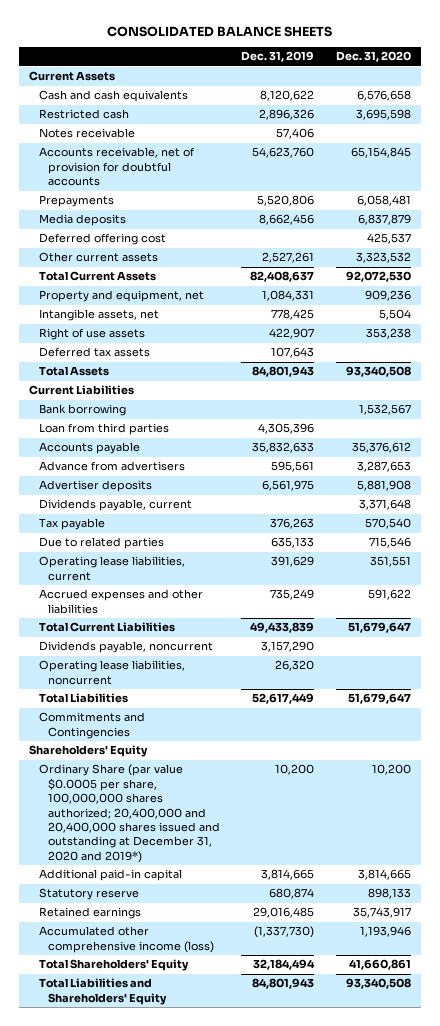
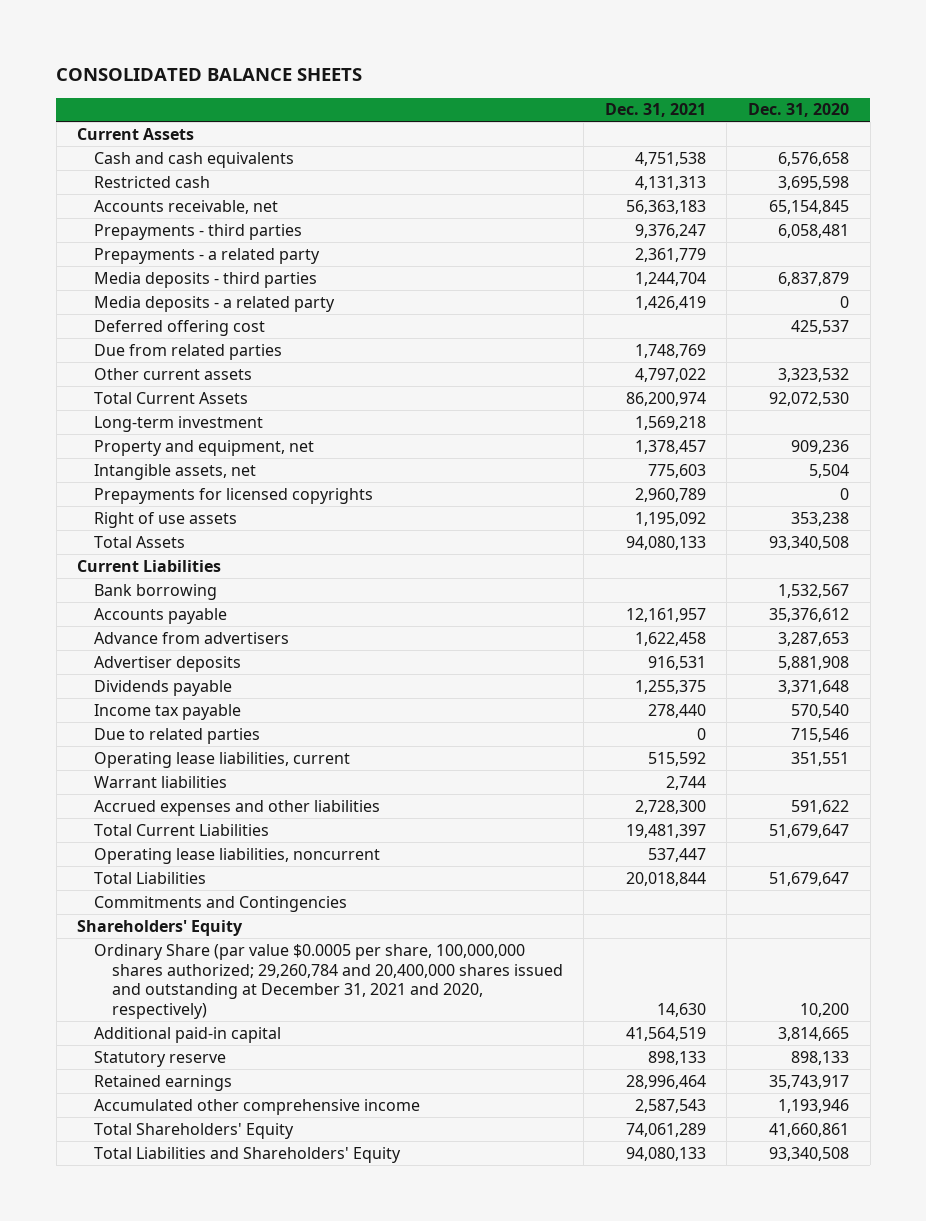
[241,51,315,63] Dec. 31, 2019 -> none
none -> [604,103,706,118] Dec. 31, 2021
[38,128,135,139] Notes receivable -> none
[38,147,195,187] Accounts receivable, net of provision for doubtful accounts -> [94,199,279,214] Accounts receivable, net
[38,195,114,208] Prepayments -> [94,223,303,240] Prepayments - third parties
none -> [94,247,321,264] Prepayments - a related party
[38,214,126,227] Media deposits -> [94,271,318,288] Media deposits - third parties
none -> [94,295,336,312] Media deposits - a related party
none -> [94,343,283,360] Due from related parties
none -> [94,415,264,432] Long-term investment
none -> [94,487,374,504] Prepayments for licensed copyrights
[38,347,150,358] Deferred tax assets -> none
[38,423,169,436] Loan from third parties -> none
[38,499,192,512] Dividends payable, current -> [94,679,233,696] Dividends payable
[38,518,105,531] Tax payable -> [94,703,242,720] Income tax payable
none -> [94,775,228,788] Warrant liabilities
[38,641,213,654] Dividends payable, noncurrent -> none
[38,764,220,863] Ordinary Share (par value $0.0005 per share, 100,000,000 shares authorized; 20,400,000 and 20,400,000 shares issued and outstanding at December 31, 2020 and 2019*) -> [94,943,563,1020] Ordinary Share (par value $0.0005 per share, 100,000,000 shares authorized; 29,260,784 and 20,400,000 shares issued and outstanding at December 31, 2021 and 2020, respectively)
[38,926,214,953] Accumulated other comprehensive income (loss) -> [94,1098,421,1115] Accumulated other comprehensive income

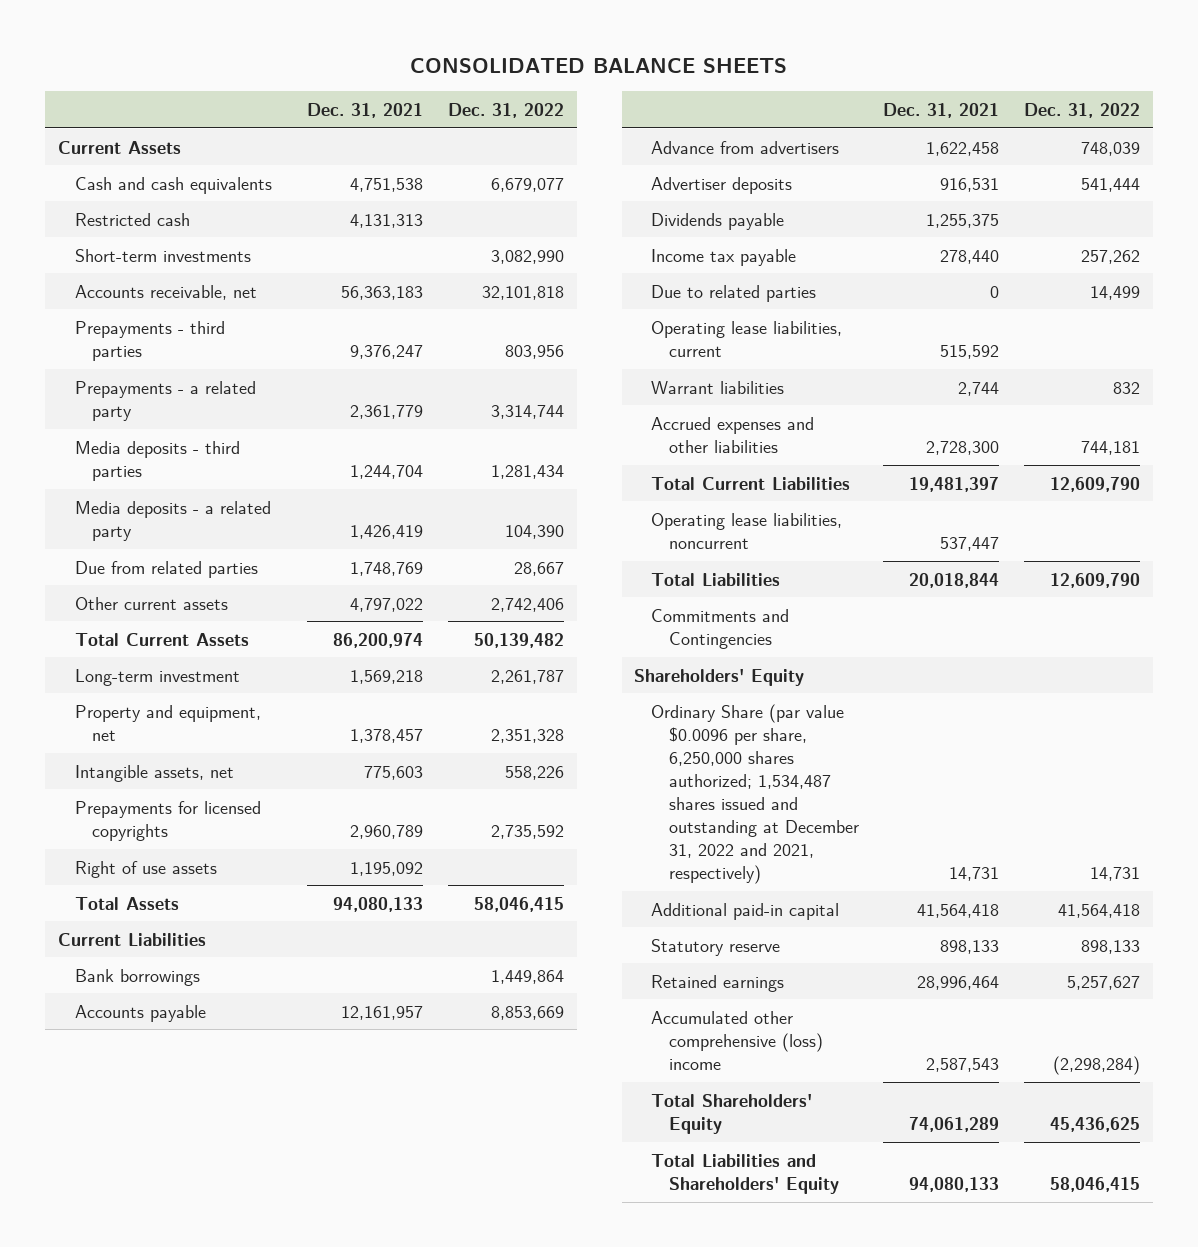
[748,103,850,118] Dec. 31, 2020 -> none
none -> [448,102,565,118] Dec. 31, 2022
none -> [75,248,252,262] Short-term investments
[94,319,266,336] Deferred offering cost -> none
[94,583,218,600] Bank borrowing -> [75,968,201,986] Bank borrowings
[94,943,563,1020] Ordinary Share (par value $0.0005 per share, 100,000,000 shares authorized; 29,260,784 and 20,400,000 shares issued and outstanding at December 31, 2021 and 2020, respectively) -> [651,703,859,885] Ordinary Share (par value $0.0096 per share, 6,250,000 shares authorized; 1,534,487 shares issued and outstanding at December 31, 2022 and 2021, respectively)
[656,1003,706,1018] 14,630 -> [949,867,1000,882] 14,731
[625,1026,706,1041] 41,564,519 -> [917,903,1000,918] 41,564,418
[94,1098,421,1115] Accumulated other comprehensive income -> [651,1010,823,1070] Accumulated other comprehensive (loss) income

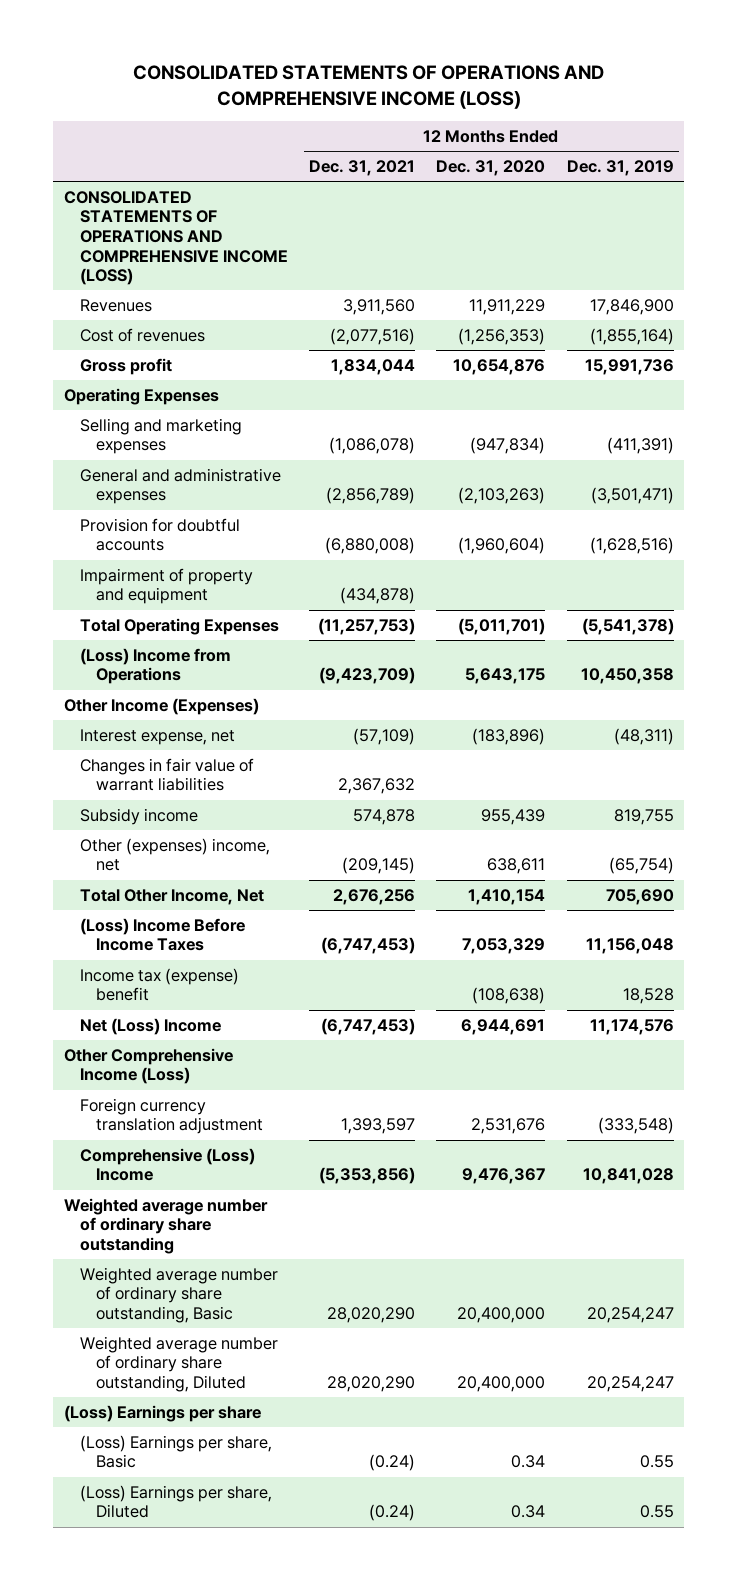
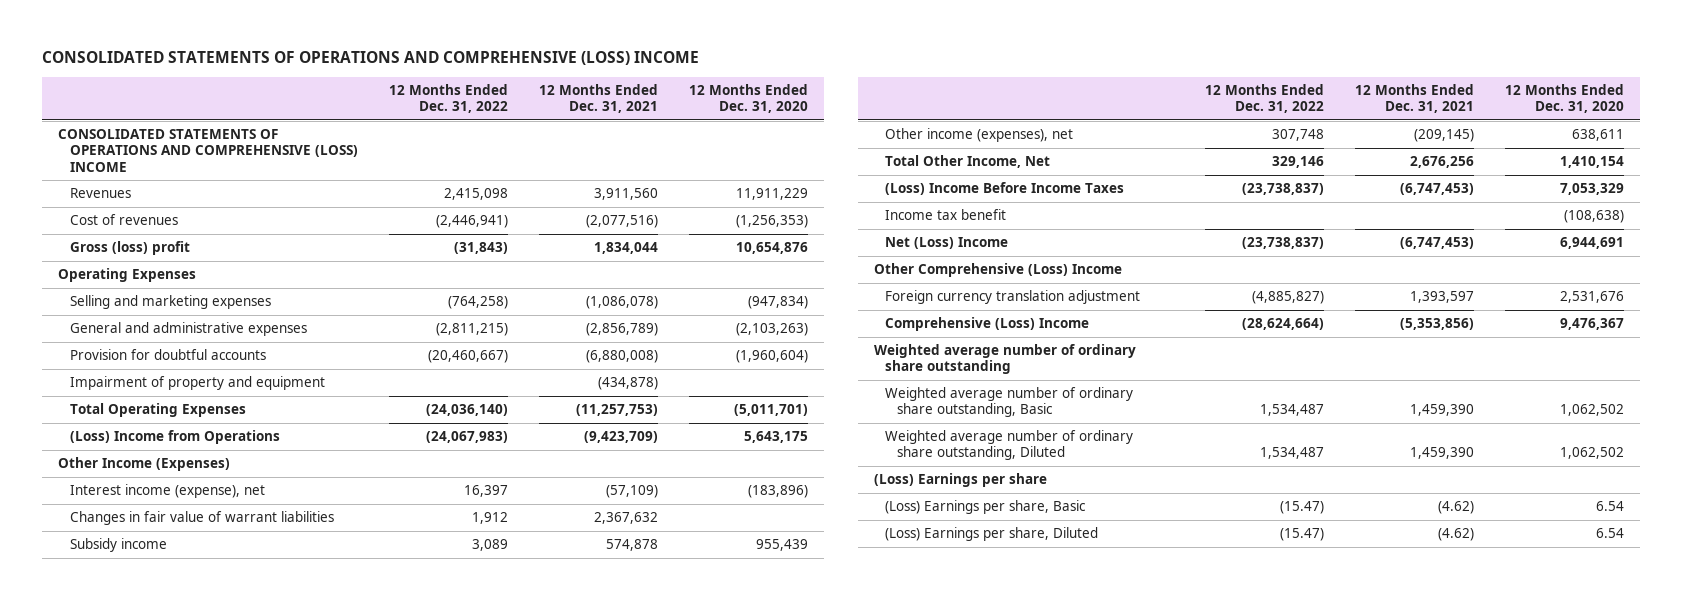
[132,64,604,109] CONSOLIDATED STATEMENTS OF OPERATIONS AND COMPREHENSIVE INCOME (LOSS) -> [42,51,700,66] CONSOLIDATED STATEMENTS OF OPERATIONS AND COMPREHENSIVE (LOSS) INCOME
[566,160,674,177] Dec. 31, 2019 -> none
none -> [389,84,509,114] 12 Months Ended Dec. 31, 2022
[63,190,288,286] CONSOLIDATED STATEMENTS OF OPERATIONS AND COMPREHENSIVE INCOME (LOSS) -> [57,129,358,172] CONSOLIDATED STATEMENTS OF OPERATIONS AND COMPREHENSIVE (LOSS) INCOME
[79,357,172,375] Gross profit -> [69,241,190,256] Gross (loss) profit
[79,728,235,745] Interest expense, net -> [69,484,265,499] Interest income (expense), net
[79,837,270,872] Other (expenses) income, net -> [885,128,1074,143] Other income (expenses), net
[79,967,239,1002] Income tax (expense) benefit -> [885,209,1007,221] Income tax benefit
[63,1047,233,1085] Other Comprehensive Income (Loss) -> [873,263,1122,278] Other Comprehensive (Loss) Income
[327,1307,416,1324] 28,020,290 -> [1409,404,1474,417] 1,459,390
[457,1307,546,1324] 20,400,000 -> [1560,404,1625,417] 1,062,502
[327,1376,416,1393] 28,020,290 -> [1409,447,1474,460] 1,459,390
[457,1376,546,1393] 20,400,000 -> [1560,447,1625,460] 1,062,502
[369,1454,416,1472] (0.24) -> [1437,501,1474,515] (4.62)
[511,1455,546,1469] 0.34 -> [1596,501,1625,512] 6.54
[369,1504,416,1522] (0.24) -> [1437,528,1474,542] (4.62)
[511,1505,546,1519] 0.34 -> [1596,528,1625,539] 6.54

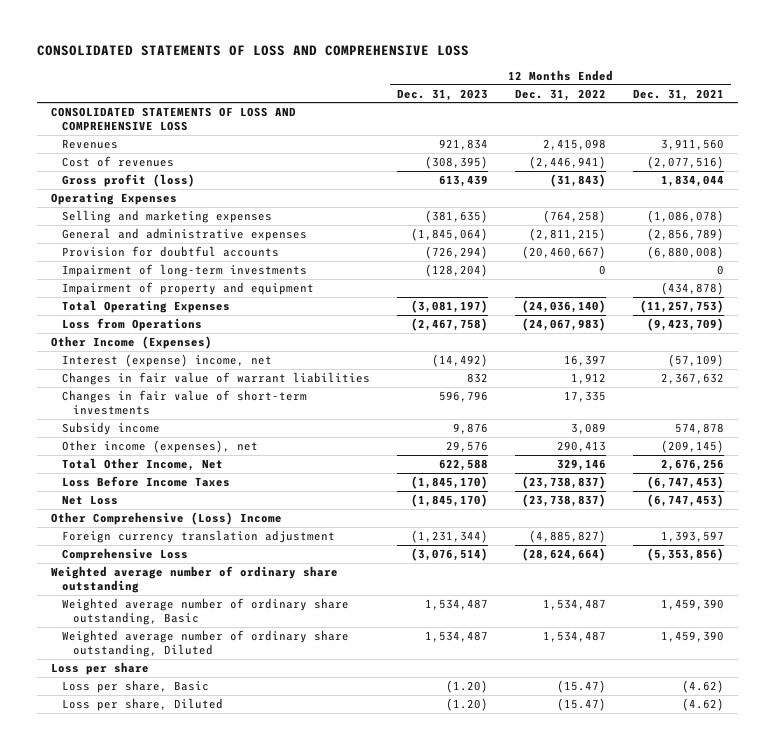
[42,51,700,66] CONSOLIDATED STATEMENTS OF OPERATIONS AND COMPREHENSIVE (LOSS) INCOME -> [37,45,470,57] CONSOLIDATED STATEMENTS OF LOSS AND COMPREHENSIVE LOSS
[689,84,809,114] 12 Months Ended Dec. 31, 2020 -> none
none -> [397,88,489,101] Dec. 31, 2023
[57,129,358,172] CONSOLIDATED STATEMENTS OF OPERATIONS AND COMPREHENSIVE (LOSS) INCOME -> [50,106,296,132] CONSOLIDATED STATEMENTS OF LOSS AND COMPREHENSIVE LOSS
[69,241,190,256] Gross (loss) profit -> [62,173,196,187] Gross profit (loss)
none -> [62,263,308,277] Impairment of long-term investments
[69,430,280,445] (Loss) Income from Operations -> [62,317,203,331] Loss from Operations
[69,484,265,499] Interest income (expense), net -> [62,353,273,367] Interest (expense) income, net
none -> [62,389,308,416] Changes in fair value of short-term investments
[1271,129,1324,142] 307,748 -> [557,440,607,452] 290,413
[885,209,1007,221] Income tax benefit -> none
[885,182,1125,196] (Loss) Income Before Income Taxes -> [62,475,231,487] Loss Before Income Taxes
[885,237,1009,250] Net (Loss) Income -> [62,494,119,505] Net Loss
[885,317,1090,332] Comprehensive (Loss) Income -> [62,547,189,561] Comprehensive Loss
[873,473,1047,488] (Loss) Earnings per share -> [50,661,149,675] Loss per share
[885,500,1087,515] (Loss) Earnings per share, Basic -> [62,679,210,693] Loss per share, Basic
[885,527,1099,542] (Loss) Earnings per share, Diluted -> [62,697,224,711] Loss per share, Diluted

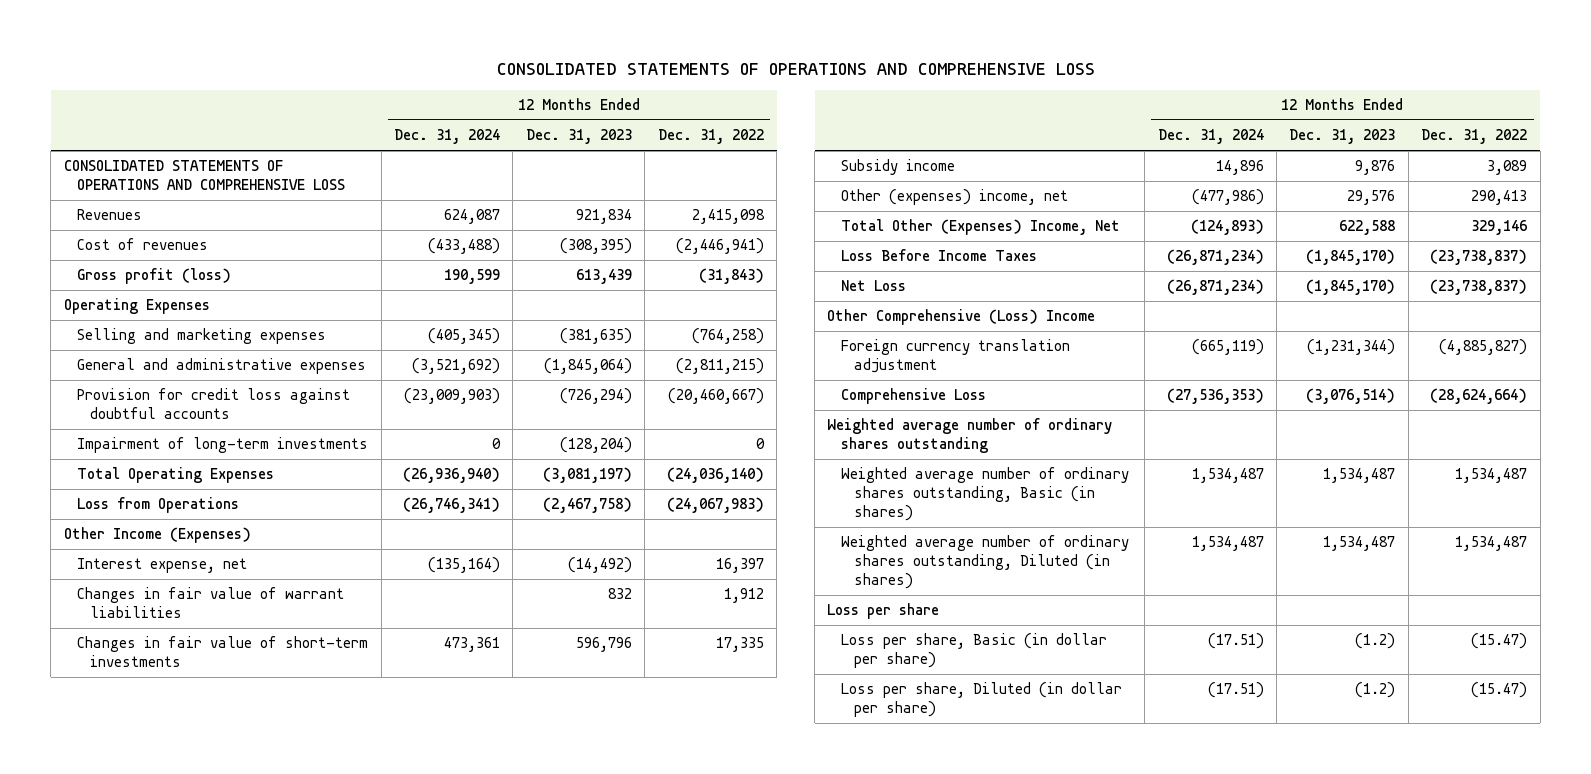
[37,45,470,57] CONSOLIDATED STATEMENTS OF LOSS AND COMPREHENSIVE LOSS -> [496,62,1095,75] CONSOLIDATED STATEMENTS OF OPERATIONS AND COMPREHENSIVE LOSS
[633,88,725,101] Dec. 31, 2021 -> none
none -> [393,129,500,145] Dec. 31, 2024
[50,106,296,132] CONSOLIDATED STATEMENTS OF LOSS AND COMPREHENSIVE LOSS -> [63,160,346,191] CONSOLIDATED STATEMENTS OF OPERATIONS AND COMPREHENSIVE LOSS
[62,245,280,257] Provision for doubtful accounts -> [77,388,351,420] Provision for credit loss against doubtful accounts
[62,281,315,295] Impairment of property and equipment -> none
[62,353,273,367] Interest (expense) income, net -> [77,558,248,574] Interest expense, net
[62,439,259,453] Other income (expenses), net -> [840,189,1068,206] Other (expenses) income, net
[62,457,224,471] Total Other Income, Net -> [840,219,1120,236] Total Other (Expenses) Income, Net
[50,565,338,594] Weighted average number of ordinary share outstanding -> [827,418,1113,454] Weighted average number of ordinary shares outstanding
[62,597,350,626] Weighted average number of ordinary share outstanding, Basic -> [840,467,1129,522] Weighted average number of ordinary shares outstanding, Basic (in shares)
[62,629,350,658] Weighted average number of ordinary share outstanding, Diluted -> [840,535,1129,590] Weighted average number of ordinary shares outstanding, Diluted (in shares)
[62,679,210,693] Loss per share, Basic -> [840,633,1107,669] Loss per share, Basic (in dollar per share)
[446,679,489,693] (1.20) -> [1355,633,1396,650] (1.2)
[62,697,224,711] Loss per share, Diluted -> [840,682,1122,718] Loss per share, Diluted (in dollar per share)
[446,697,489,711] (1.20) -> [1355,682,1396,699] (1.2)

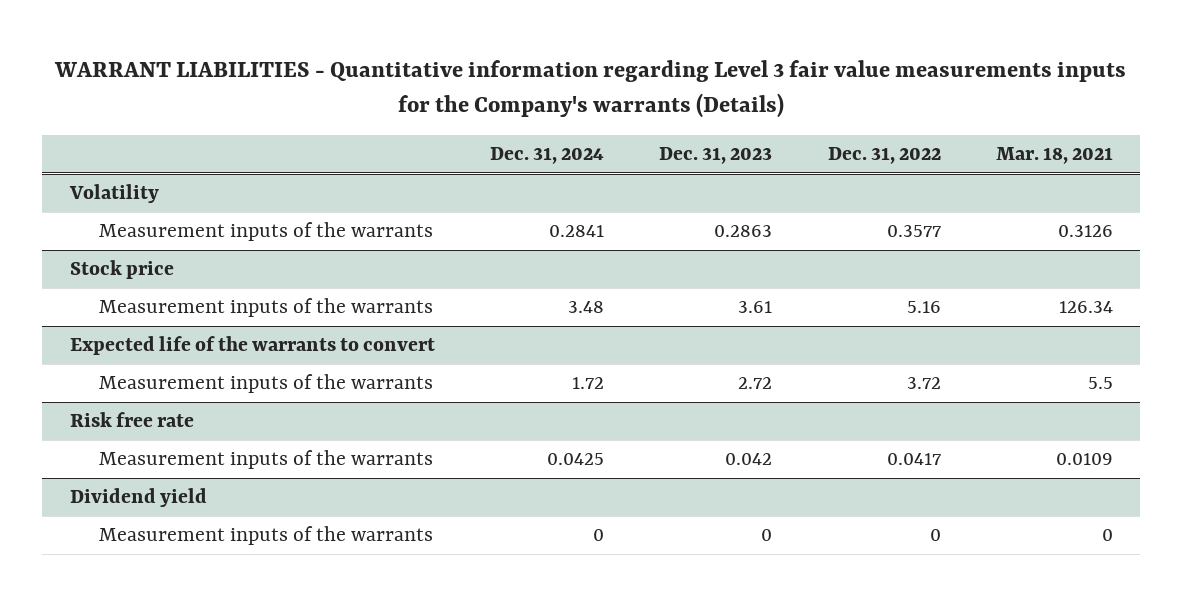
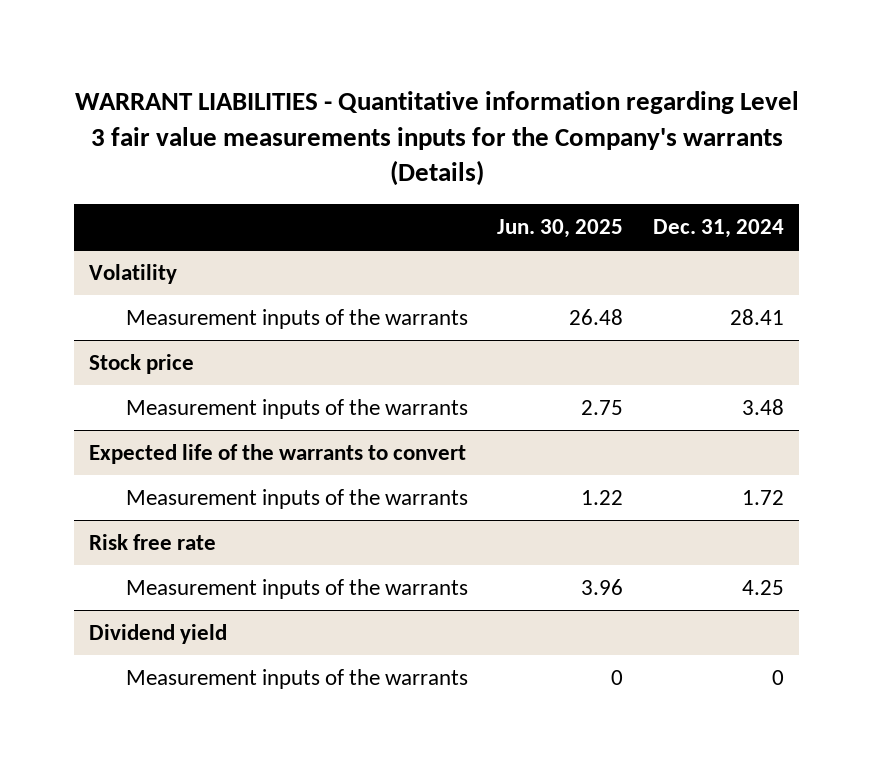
[659,147,773,165] Dec. 31, 2023 -> none
[827,147,941,165] Dec. 31, 2022 -> none
[995,147,1113,165] Mar. 18, 2021 -> none
none -> [497,219,624,239] Jun. 30, 2025
[549,225,605,238] 0.2841 -> [730,308,785,325] 28.41
[547,453,605,466] 0.0425 -> [742,579,785,595] 4.25

